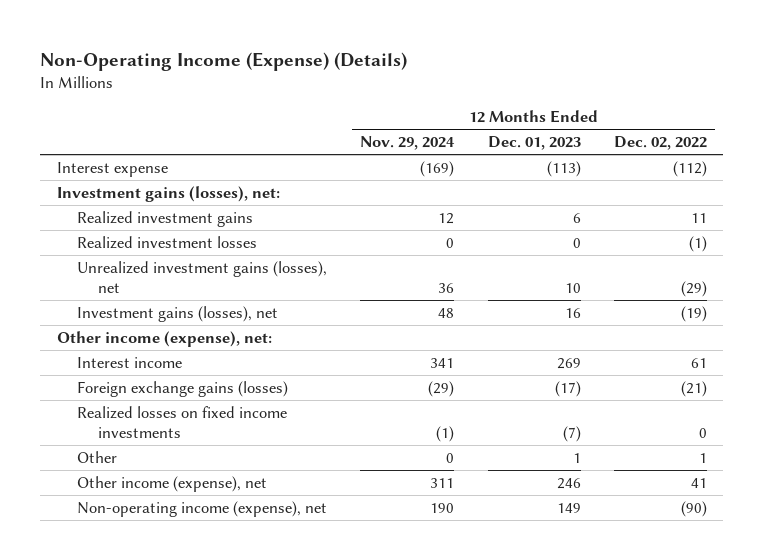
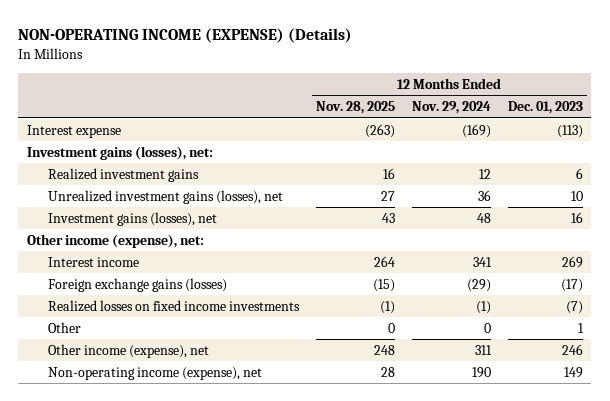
[40,51,408,71] Non-Operating Income (Expense) (Details) -> [18,28,353,44] NON-OPERATING INCOME (EXPENSE) (Details)
[613,135,707,150] Dec. 02, 2022 -> none
none -> [315,101,395,115] Nov. 28, 2025
[77,235,258,249] Realized investment losses -> none

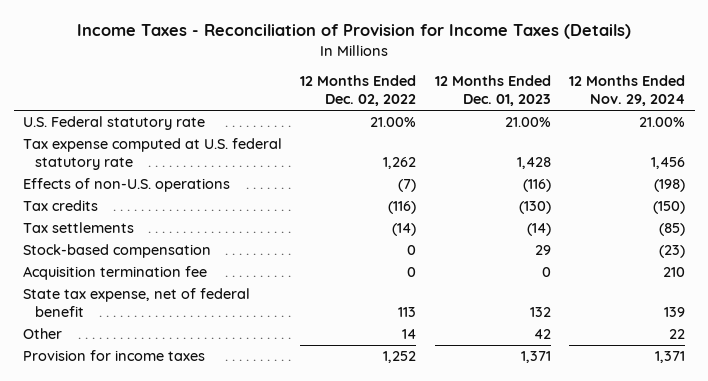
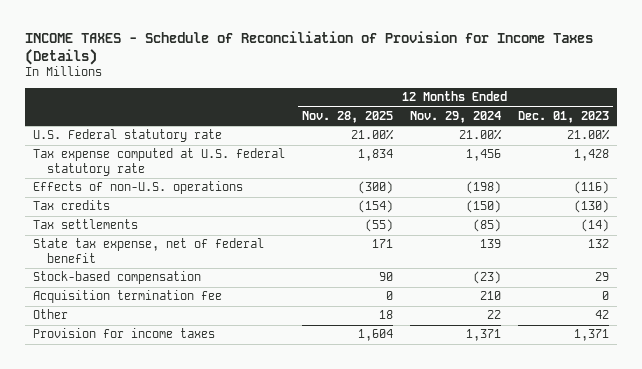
[77,23,632,39] Income Taxes - Reconciliation of Provision for Income Taxes (Details) -> [24,30,593,65] INCOME TAXES - Schedule of Reconciliation of Provision for Income Taxes (Details)
[300,75,417,107] 12 Months Ended Dec. 02, 2022 -> none
none -> [301,111,393,124] Nov. 28, 2025
[22,288,250,318] State tax expense, net of federal benefit -> [32,238,264,263] State tax expense, net of federal benefit

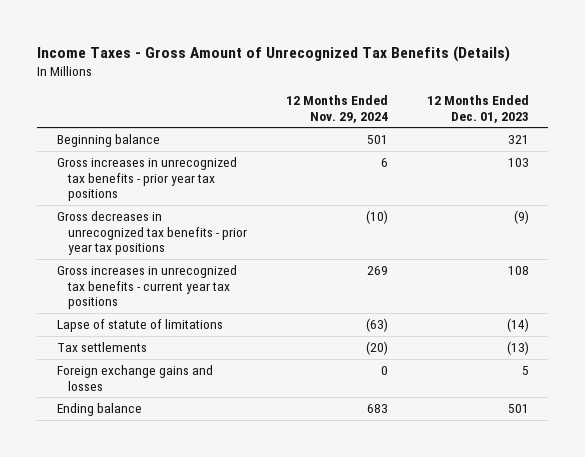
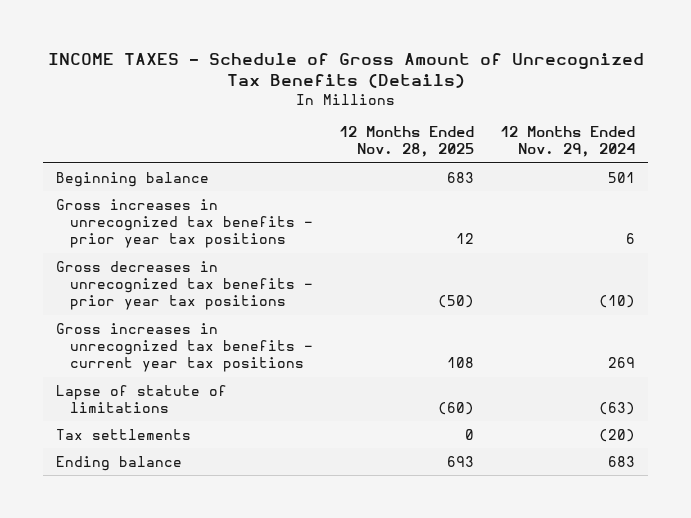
[37,45,511,62] Income Taxes - Gross Amount of Unrecognized Tax Benefits (Details) -> [47,52,644,89] INCOME TAXES - Schedule of Gross Amount of Unrecognized Tax Benefits (Details)
[426,95,529,123] 12 Months Ended Dec. 01, 2023 -> none
none -> [339,126,475,158] 12 Months Ended Nov. 28, 2025
[56,365,213,391] Foreign exchange gains and losses -> none

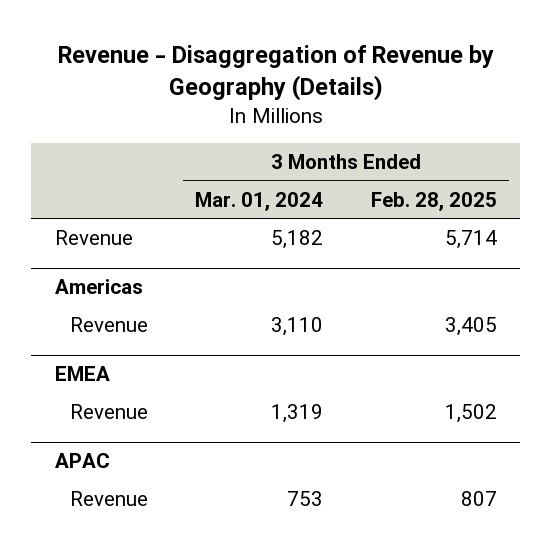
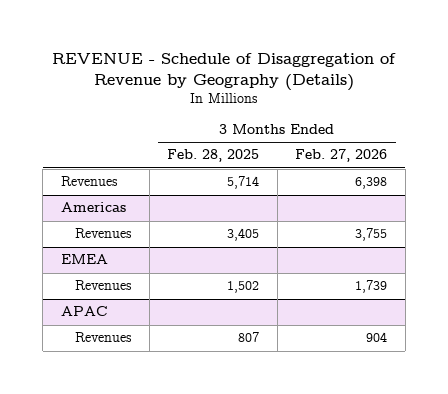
[57,45,494,102] Revenue - Disaggregation of Revenue by Geography (Details) -> [51,52,396,91] REVENUE - Schedule of Disaggregation of Revenue by Geography (Details)
[195,191,324,211] Mar. 01, 2024 -> none
none -> [295,149,388,163] Feb. 27, 2026
[55,229,134,245] Revenue -> [60,176,118,187] Revenues
[69,316,148,332] Revenue -> [74,228,132,239] Revenues
[69,403,148,419] Revenue -> [74,280,132,291] Revenues
[69,490,148,506] Revenue -> [74,332,132,343] Revenues

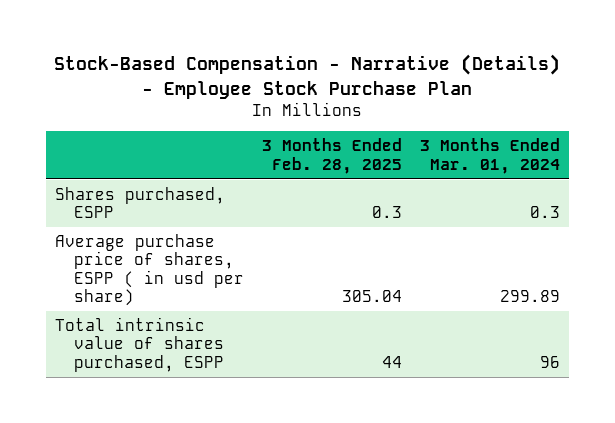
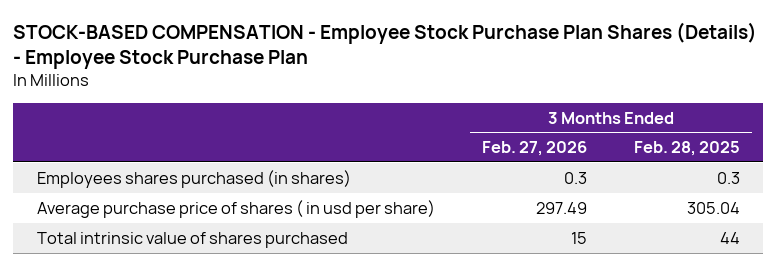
[54,54,561,99] Stock-Based Compensation - Narrative (Details) - Employee Stock Purchase Plan -> [13,21,758,70] STOCK-BASED COMPENSATION - Employee Stock Purchase Plan Shares (Details) - Employee Stock Purchase Plan
[419,138,560,174] 3 Months Ended Mar. 01, 2024 -> none
none -> [481,141,587,157] Feb. 27, 2026
[54,187,225,219] Shares purchased, ESPP -> [36,169,351,188] Employees shares purchased (in shares)
[54,234,245,307] Average purchase price of shares, ESPP ( in usd per share) -> [36,199,435,218] Average purchase price of shares ( in usd per share)
[54,317,225,372] Total intrinsic value of shares purchased, ESPP -> [36,231,348,248] Total intrinsic value of shares purchased

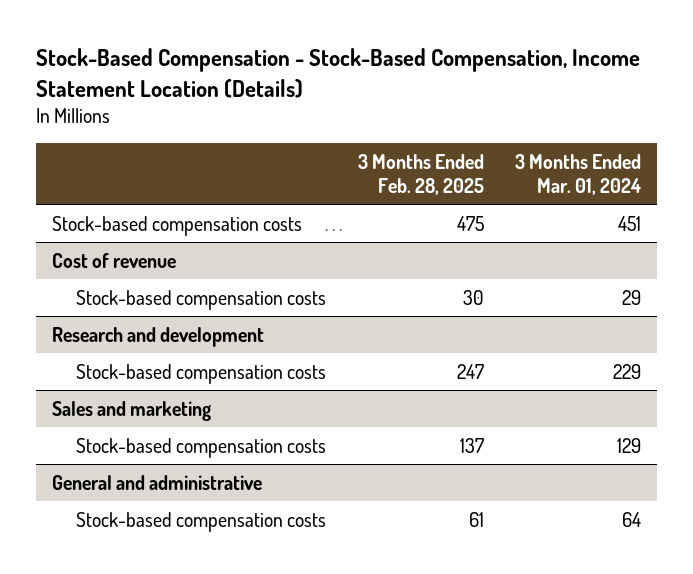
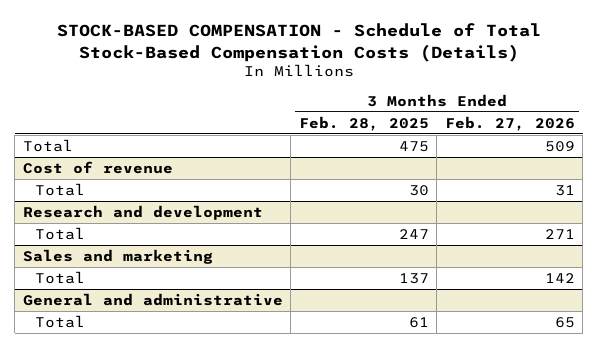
[35,48,640,98] Stock-Based Compensation - Stock-Based Compensation, Income Statement Location (Details) -> [56,23,541,62] STOCK-BASED COMPENSATION - Schedule of Total Stock-Based Compensation Costs (Details)
[515,153,642,196] 3 Months Ended Mar. 01, 2024 -> none
none -> [444,115,575,131] Feb. 27, 2026
[51,215,302,236] Stock-based compensation costs -> [22,138,73,152] Total
[76,289,327,310] Stock-based compensation costs -> [35,182,86,196] Total
[76,363,327,384] Stock-based compensation costs -> [35,226,86,240] Total
[76,437,327,458] Stock-based compensation costs -> [35,270,86,284] Total
[76,511,327,532] Stock-based compensation costs -> [35,314,86,328] Total

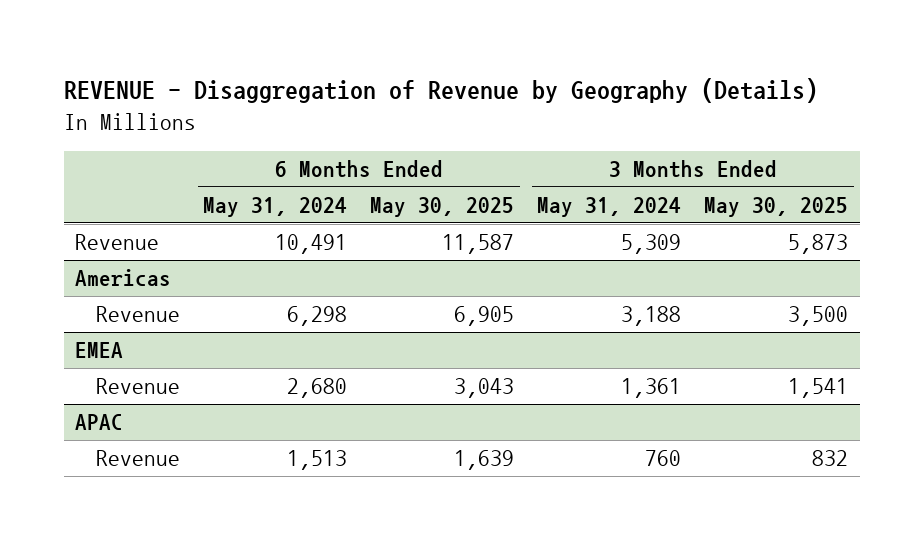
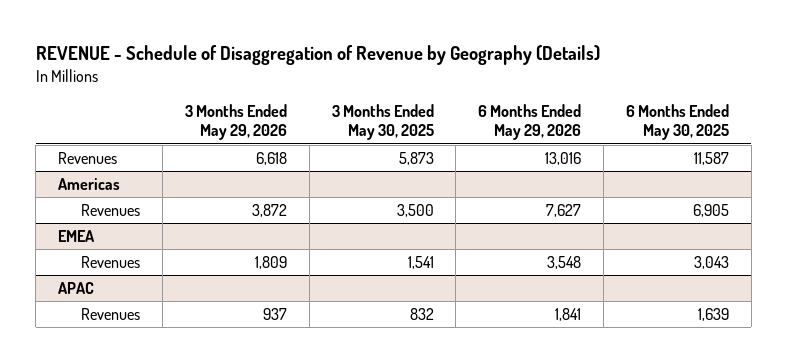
[63,78,818,104] REVENUE - Disaggregation of Revenue by Geography (Details) -> [35,45,600,66] REVENUE - Schedule of Disaggregation of Revenue by Geography (Details)
[203,197,348,218] May 31, 2024 -> none
[537,197,682,218] May 31, 2024 -> none
none -> [184,103,287,141] 3 Months Ended May 29, 2026
none -> [478,103,582,141] 6 Months Ended May 29, 2026
[75,234,160,251] Revenue -> [57,151,117,164] Revenues
[96,306,181,323] Revenue -> [81,203,141,216] Revenues
[96,378,181,395] Revenue -> [81,255,141,268] Revenues
[96,450,181,467] Revenue -> [81,307,141,320] Revenues

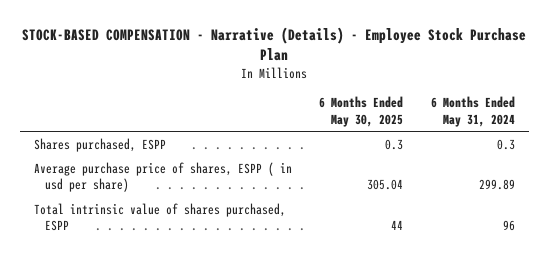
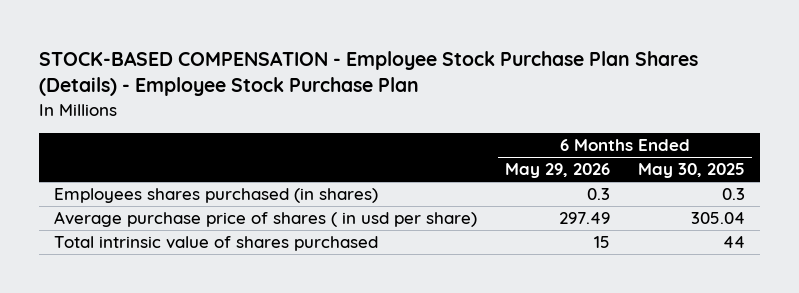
[22,26,527,62] STOCK-BASED COMPENSATION - Narrative (Details) - Employee Stock Purchase Plan -> [39,50,699,97] STOCK-BASED COMPENSATION - Employee Stock Purchase Plan Shares (Details) - Employee Stock Purchase Plan
[431,96,516,127] 6 Months Ended May 31, 2024 -> none
none -> [504,163,610,179] May 29, 2026
[33,137,166,152] Shares purchased, ESPP -> [53,188,378,204] Employees shares purchased (in shares)
[33,161,292,193] Average purchase price of shares, ESPP ( in usd per share) -> [53,211,477,228] Average purchase price of shares ( in usd per share)
[33,202,286,232] Total intrinsic value of shares purchased, ESPP -> [53,236,378,252] Total intrinsic value of shares purchased

